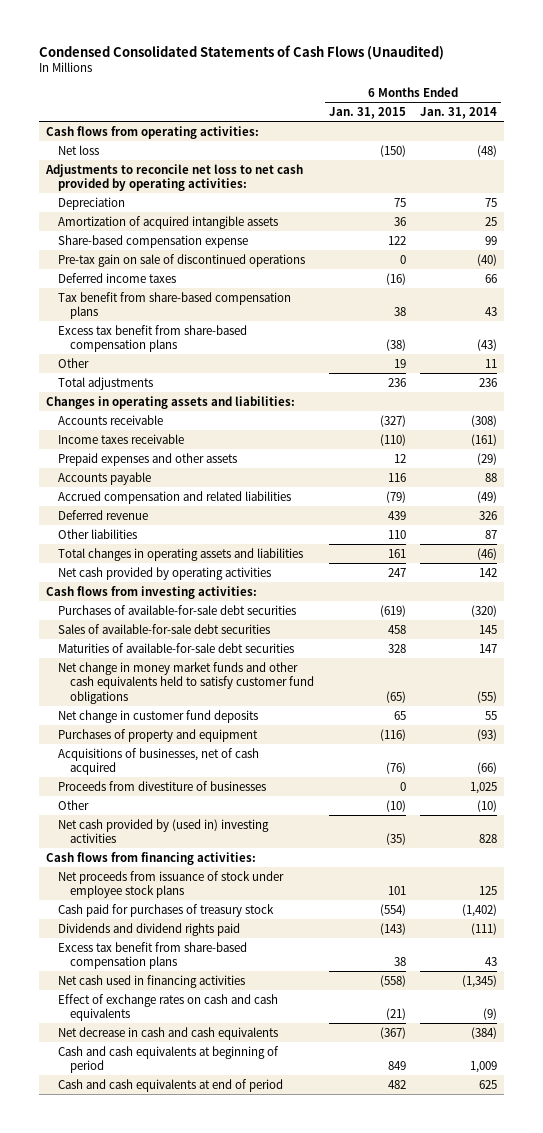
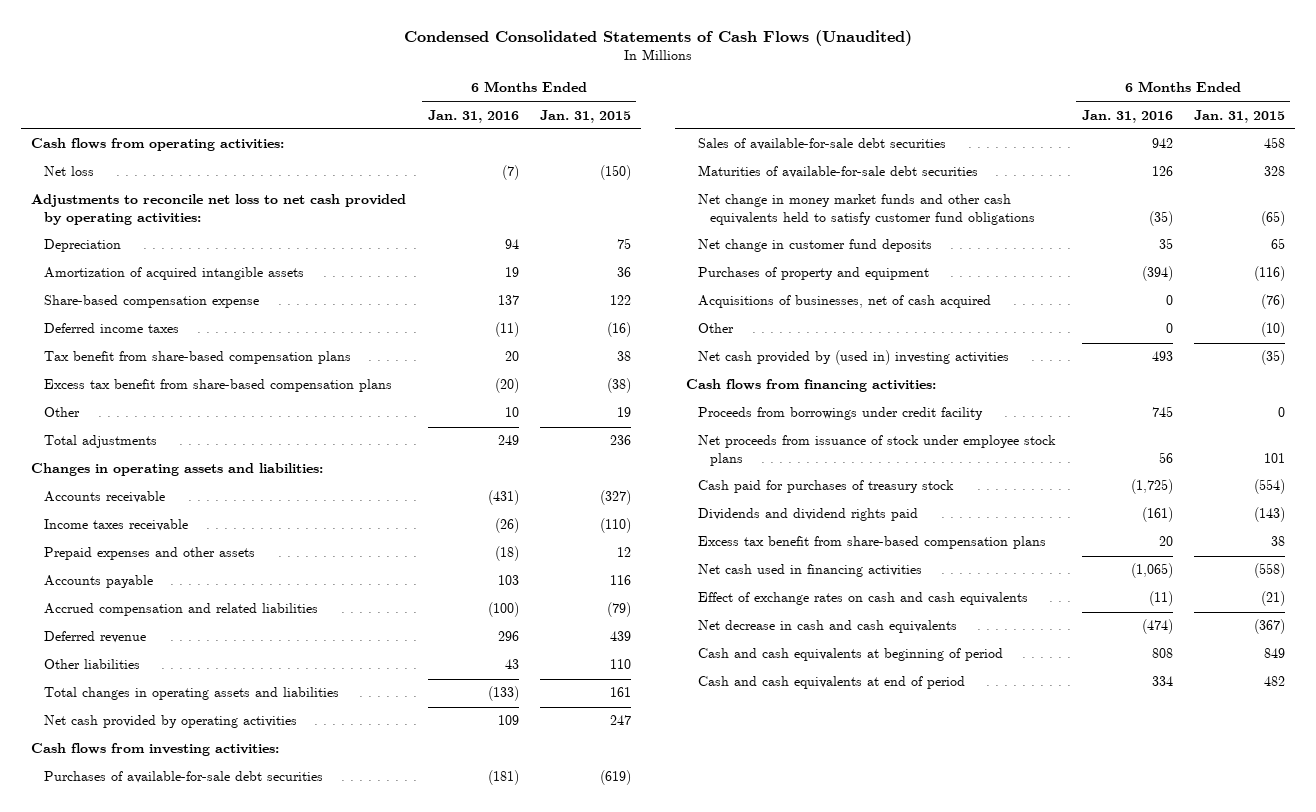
[419,106,497,119] Jan. 31, 2014 -> none
none -> [427,109,519,123] Jan. 31, 2016
[58,253,306,267] Pre-tax gain on sale of discontinued operations -> none
[58,780,267,791] Proceeds from divestiture of businesses -> none
none -> [697,407,983,421] Proceeds from borrowings under credit facility

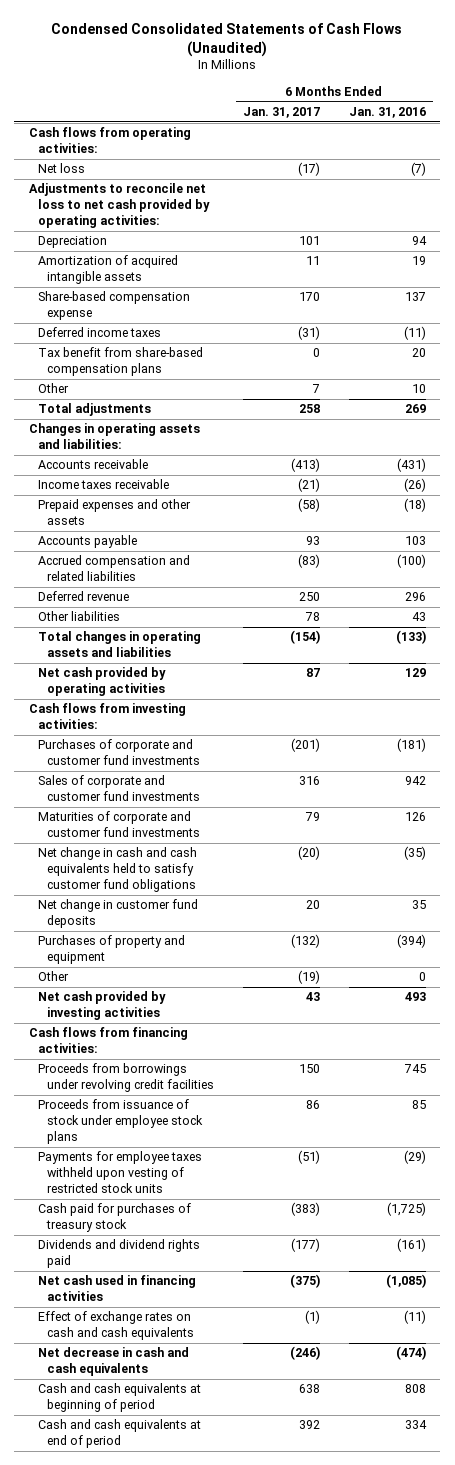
[539,109,631,123] Jan. 31, 2015 -> none
none -> [242,107,320,119] Jan. 31, 2017
[43,379,392,393] Excess tax benefit from share-based compensation plans -> none
[497,435,519,446] 249 -> [404,404,426,414] 269
[497,715,519,726] 109 -> [404,668,426,678] 129
[43,771,323,784] Purchases of available-for-sale debt securities -> [37,739,200,766] Purchases of corporate and customer fund investments
[697,138,946,151] Sales of available-for-sale debt securities -> [37,775,200,802] Sales of corporate and customer fund investments
[697,165,978,179] Maturities of available-for-sale debt securities -> [37,811,200,838] Maturities of corporate and customer fund investments
[697,194,1036,225] Net change in money market funds and other cash equivalents held to satisfy customer fund obligations -> [37,847,197,893] Net change in cash and cash equivalents held to satisfy customer fund obligations
[697,295,991,309] Acquisitions of businesses, net of cash acquired -> none
[697,350,1009,366] Net cash provided by (used in) investing activities -> [37,991,166,1021] Net cash provided by investing activities
[697,407,983,421] Proceeds from borrowings under credit facility -> [37,1063,214,1093] Proceeds from borrowings under revolving credit facilities
[697,435,1056,466] Net proceeds from issuance of stock under employee stock plans -> [37,1099,203,1145] Proceeds from issuance of stock under employee stock plans
[1158,451,1173,463] 56 -> [411,1100,426,1110] 85
none -> [37,1151,202,1194] Payments for employee taxes withheld upon vesting of restricted stock units
[697,536,1046,550] Excess tax benefit from share-based compensation plans -> none
[1130,563,1173,579] (1,065) -> [385,1274,426,1289] (1,085)

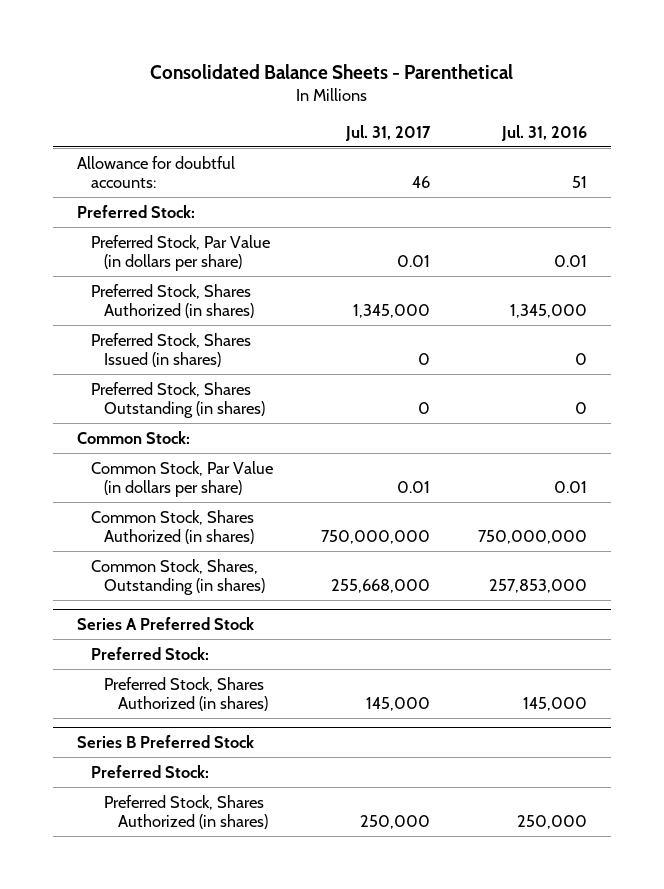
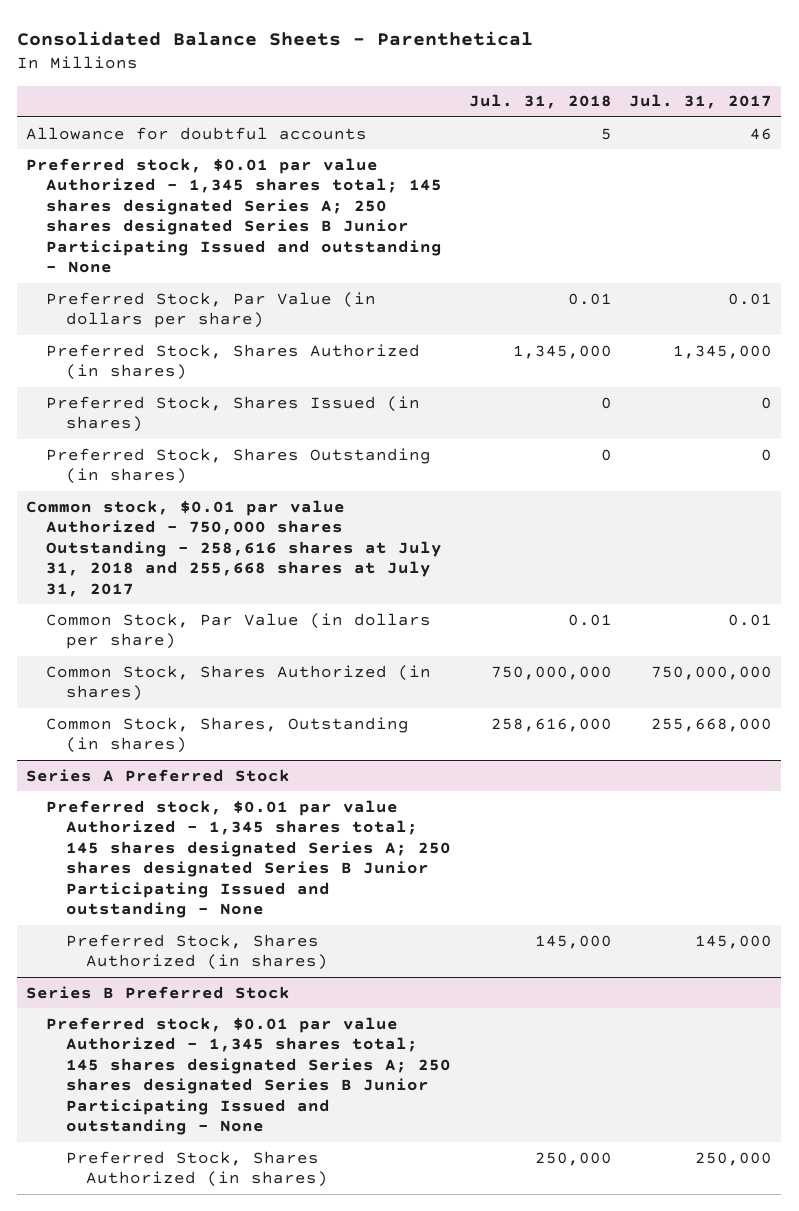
[500,124,587,141] Jul. 31, 2016 -> none
none -> [468,94,612,110] Jul. 31, 2018
[77,155,236,189] Allowance for doubtful accounts: -> [26,126,368,140] Allowance for doubtful accounts
[77,204,196,218] Preferred Stock: -> [26,157,443,274] Preferred stock, $0.01 par value Authorized - 1,345 shares total; 145 shares designated Series A; 250 shares designated Series B Junior Participating Issued and outstanding - None
[77,430,191,444] Common Stock: -> [26,499,443,597] Common stock, $0.01 par value Authorized - 750,000 shares Outstanding - 258,616 shares at July 31, 2018 and 255,668 shares at July 31, 2017
[90,646,209,660] Preferred Stock: -> [46,799,451,919] Preferred stock, $0.01 par value Authorized - 1,345 shares total; 145 shares designated Series A; 250 shares designated Series B Junior Participating Issued and outstanding - None
[90,764,209,778] Preferred Stock: -> [46,1016,451,1136] Preferred stock, $0.01 par value Authorized - 1,345 shares total; 145 shares designated Series A; 250 shares designated Series B Junior Participating Issued and outstanding - None

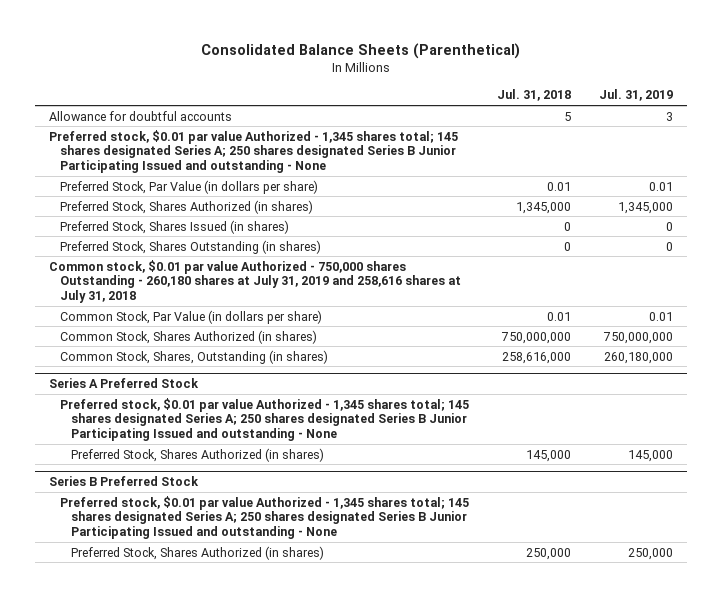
[17,30,534,46] Consolidated Balance Sheets - Parenthetical -> [200,42,520,59] Consolidated Balance Sheets (Parenthetical)
[629,94,773,110] Jul. 31, 2017 -> none
none -> [598,89,673,102] Jul. 31, 2019
[26,499,443,597] Common stock, $0.01 par value Authorized - 750,000 shares Outstanding - 258,616 shares at July 31, 2018 and 255,668 shares at July 31, 2017 -> [48,259,461,304] Common stock, $0.01 par value Authorized - 750,000 shares Outstanding - 260,180 shares at July 31, 2019 and 258,616 shares at July 31, 2018

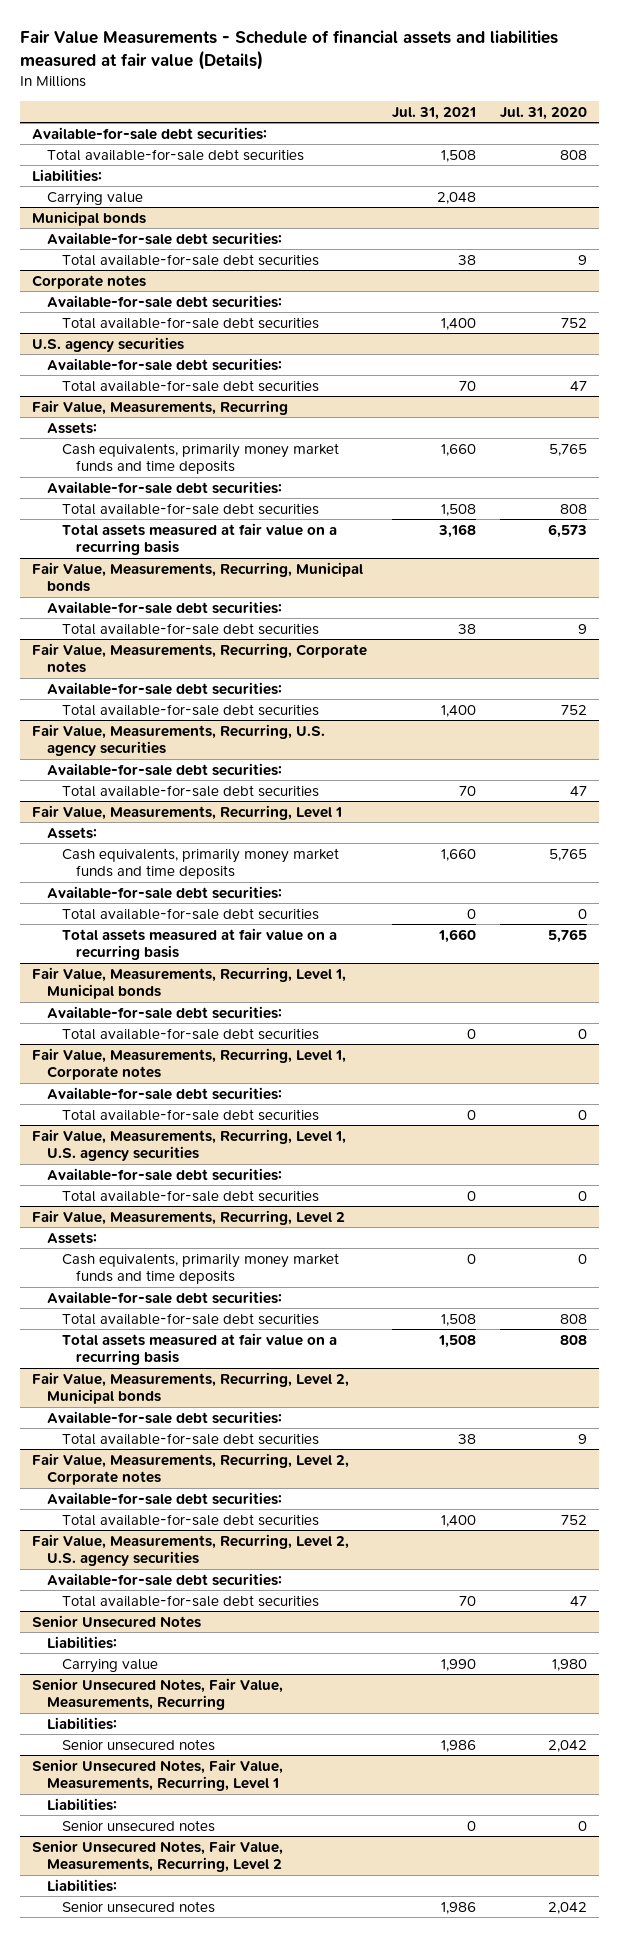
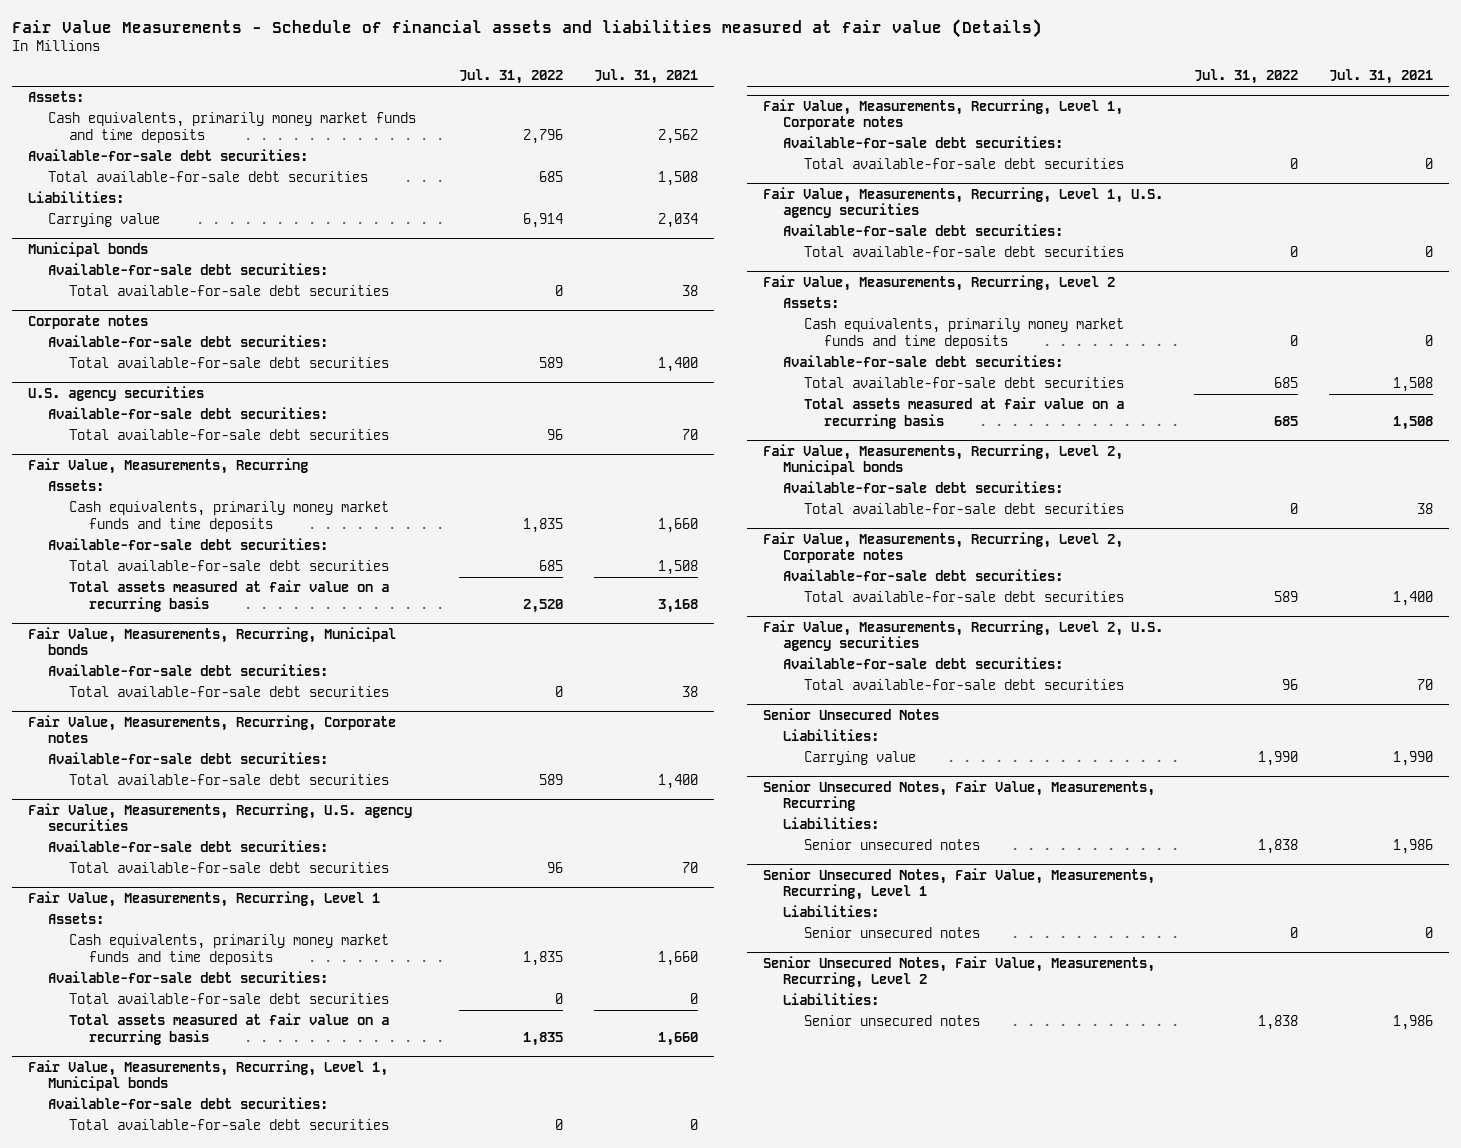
[500,106,588,120] Jul. 31, 2020 -> none
none -> [459,69,564,85] Jul. 31, 2022
none -> [27,91,84,103] Assets:
none -> [48,112,417,143] Cash equivalents, primarily money market funds and time deposits
[436,191,476,204] 2,048 -> [658,213,699,229] 2,034

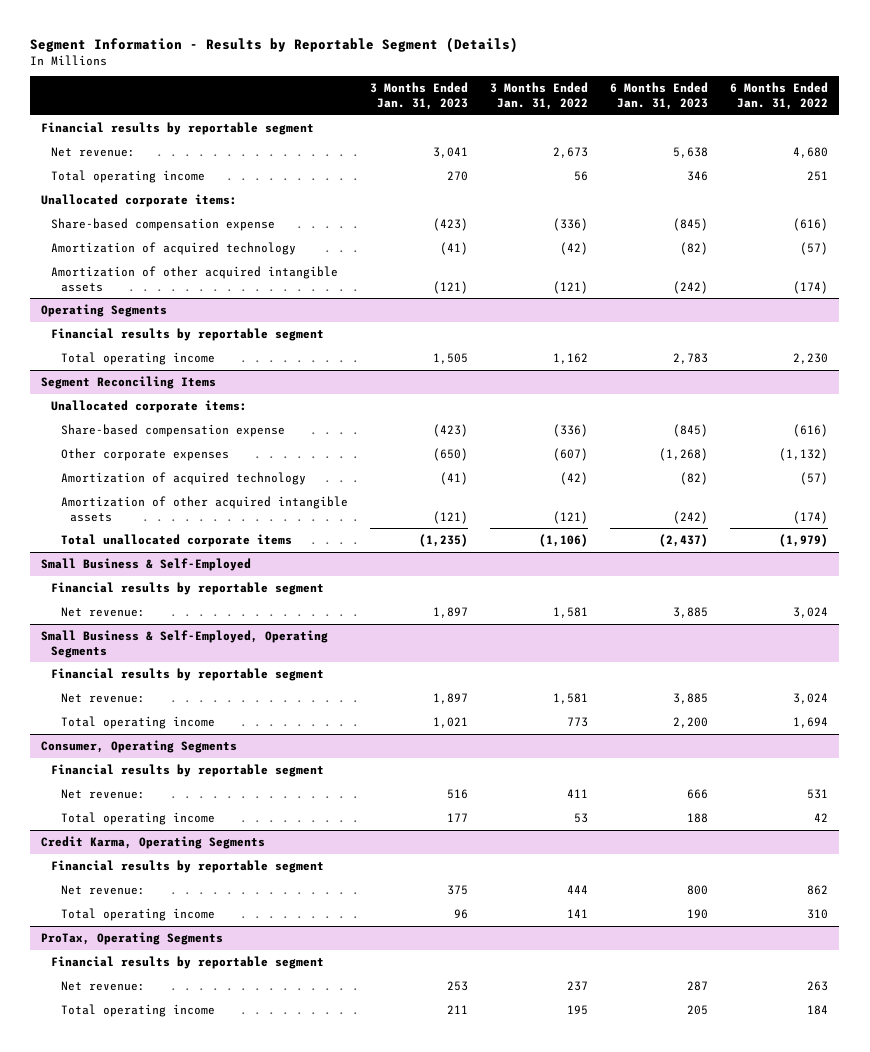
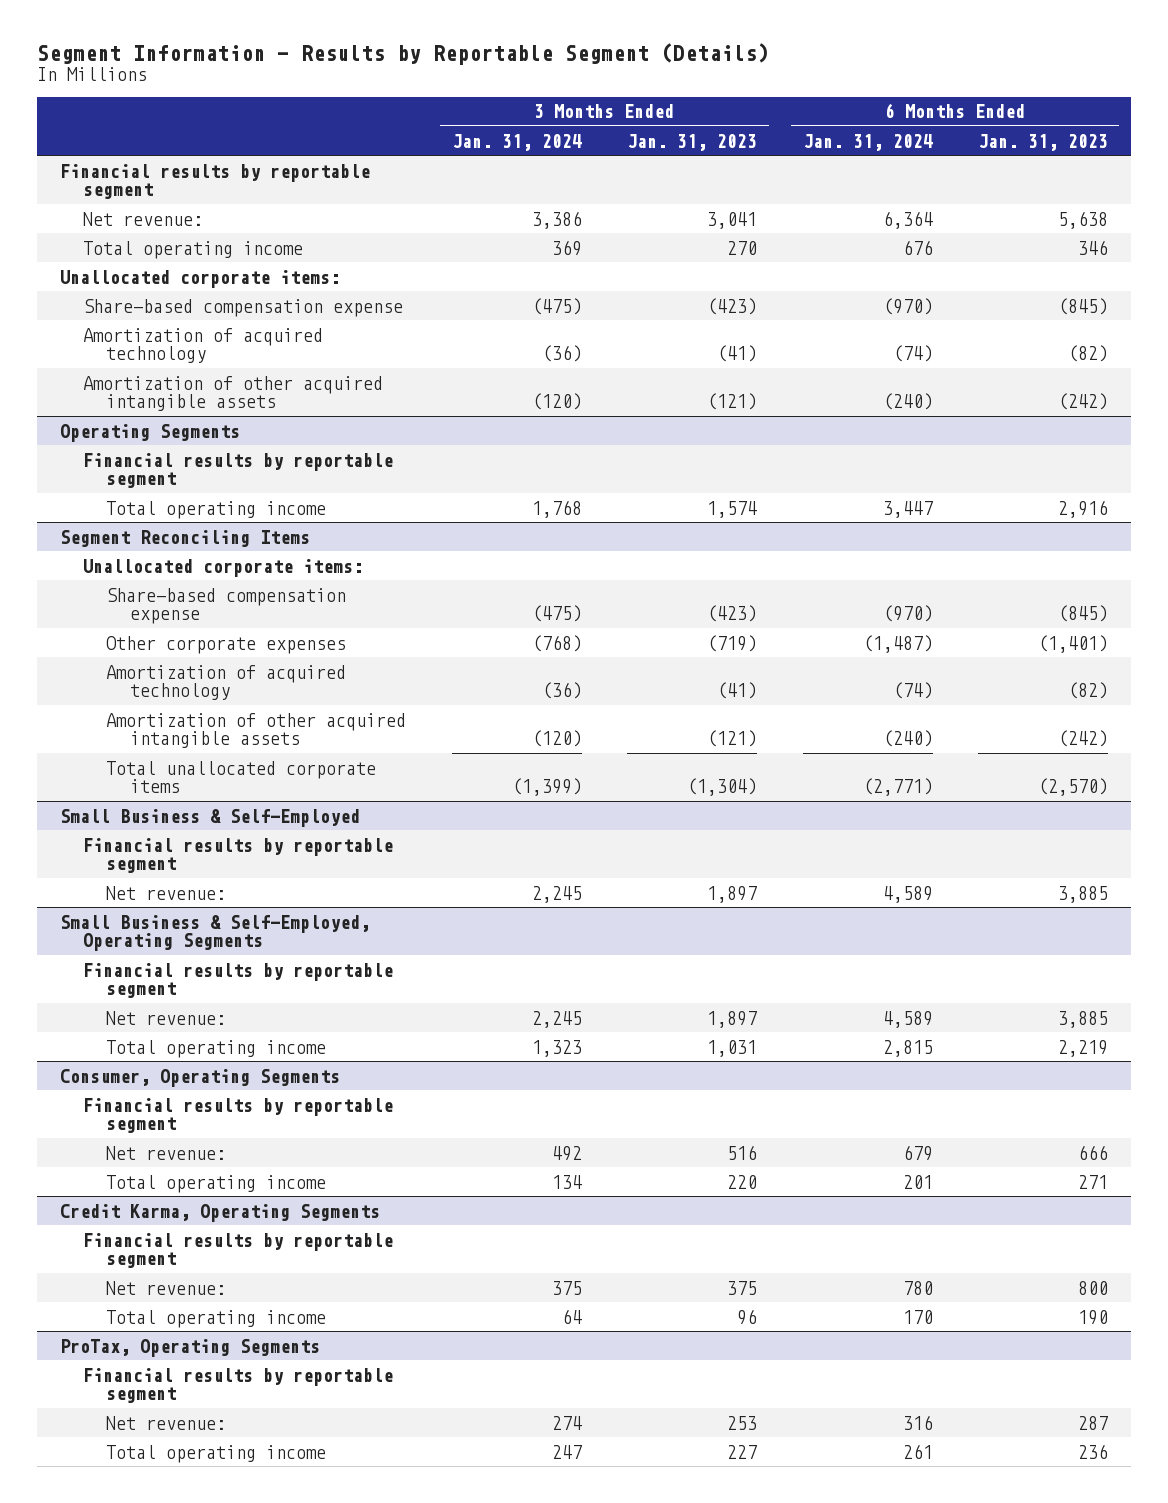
[489,82,588,110] 3 Months Ended Jan. 31, 2022 -> none
[730,82,829,110] 6 Months Ended Jan. 31, 2022 -> none
none -> [451,133,582,151] Jan. 31, 2024
none -> [802,133,933,151] Jan. 31, 2024
[432,352,468,364] 1,505 -> [707,500,758,518] 1,574
[673,352,709,364] 2,783 -> [1057,499,1108,518] 2,916
[432,447,468,461] (650) -> [707,634,758,652] (719)
[659,447,709,461] (1,268) -> [1037,634,1108,653] (1,401)
[418,533,468,547] (1,235) -> [687,778,758,797] (1,304)
[659,533,709,547] (2,437) -> [1037,778,1108,797] (2,570)
[432,716,468,728] 1,021 -> [707,1039,758,1057] 1,031
[673,716,709,728] 2,200 -> [1057,1039,1108,1057] 2,219
[446,812,468,822] 177 -> [727,1174,758,1189] 220
[687,812,709,823] 188 -> [1077,1174,1108,1189] 271
[446,1004,468,1014] 211 -> [727,1444,758,1459] 227
[687,1004,709,1015] 205 -> [1077,1443,1108,1459] 236

